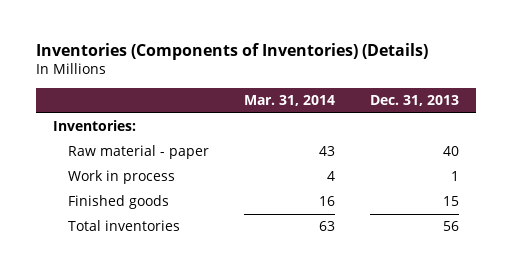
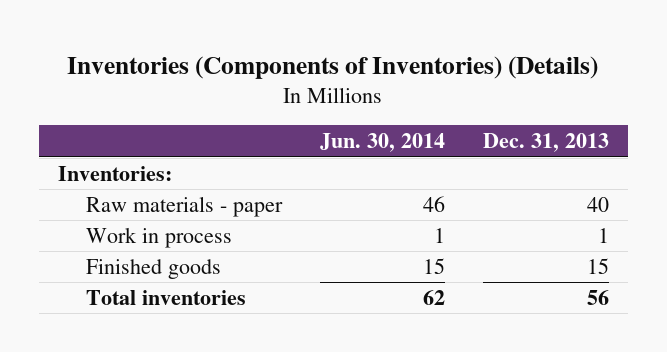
[243,94,335,106] Mar. 31, 2014 -> none
none -> [319,133,445,153] Jun. 30, 2014
[67,145,209,160] Raw material - paper -> [85,195,283,217] Raw materials - paper

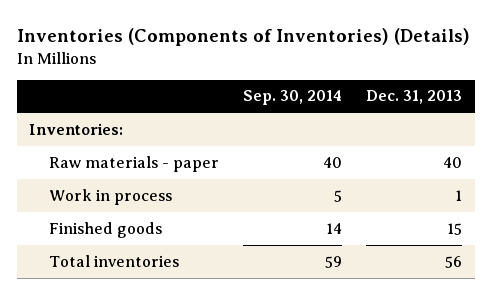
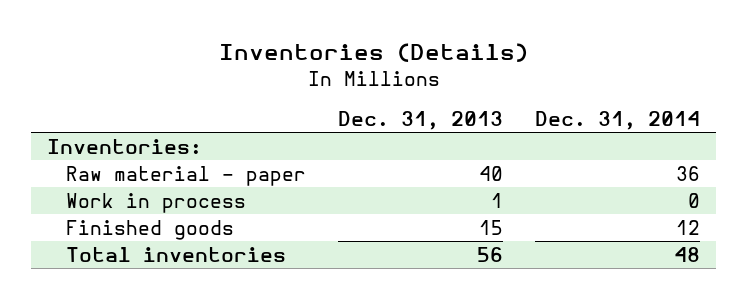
[17,27,471,46] Inventories (Components of Inventories) (Details) -> [218,43,528,63] Inventories (Details)
[243,90,343,106] Sep. 30, 2014 -> none
none -> [535,110,701,130] Dec. 31, 2014
[49,155,220,172] Raw materials - paper -> [66,165,307,186] Raw material - paper

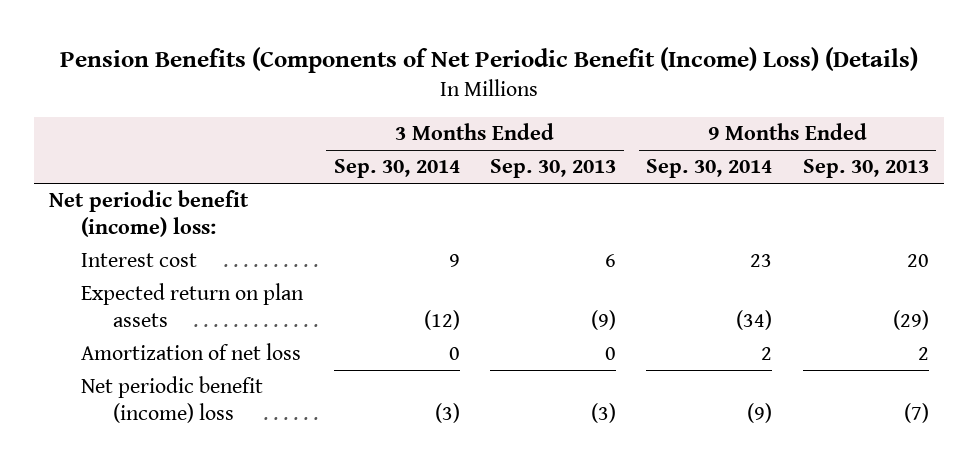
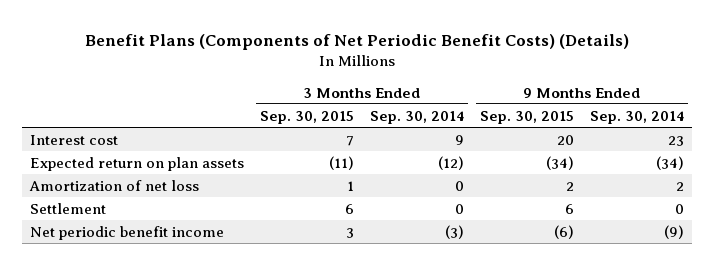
[59,47,918,74] Pension Benefits (Components of Net Periodic Benefit (Income) Loss) (Details) -> [85,33,630,50] Benefit Plans (Components of Net Periodic Benefit Costs) (Details)
[489,159,616,179] Sep. 30, 2013 -> none
[802,159,929,179] Sep. 30, 2013 -> none
none -> [260,110,355,124] Sep. 30, 2015
none -> [479,110,574,124] Sep. 30, 2015
[49,190,250,238] Net periodic benefit (income) loss: -> none
none -> [30,202,107,214] Settlement
[81,376,264,424] Net periodic benefit (income) loss -> [30,225,225,240] Net periodic benefit income

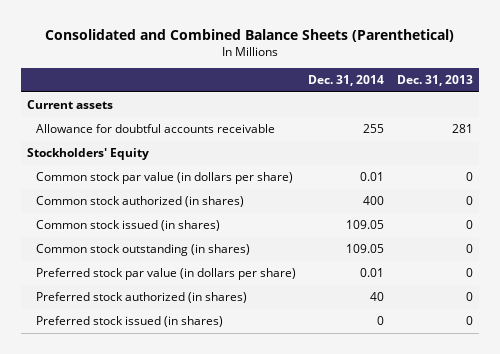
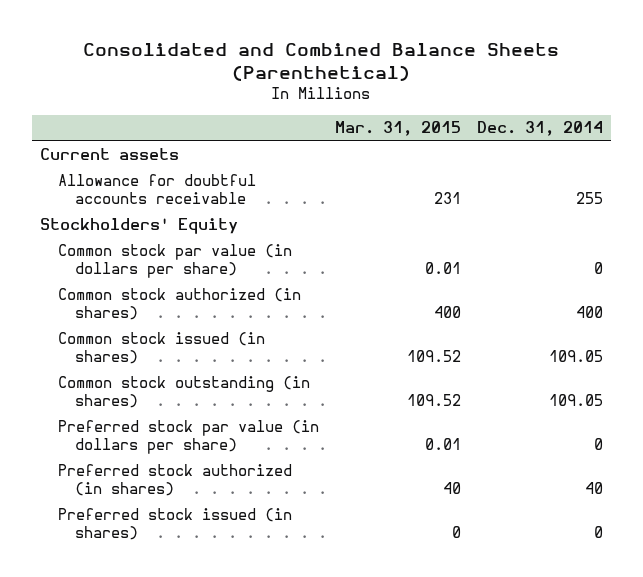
[396,75,473,87] Dec. 31, 2013 -> none
none -> [334,121,461,137] Mar. 31, 2015
[360,172,385,182] 0.01 -> [593,261,603,274] 0
[360,268,385,278] 0.01 -> [593,437,603,450] 0

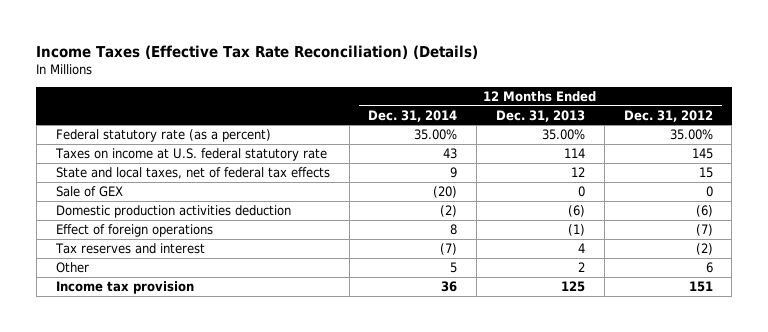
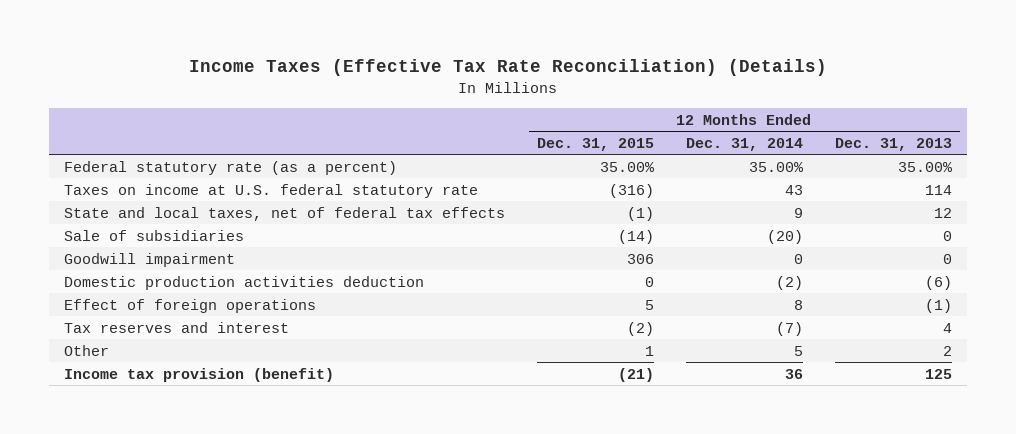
[623,109,713,122] Dec. 31, 2012 -> none
none -> [537,137,655,151] Dec. 31, 2015
[55,186,123,198] Sale of GEX -> [64,229,245,241] Sale of subsidiaries
none -> [64,252,236,267] Goodwill impairment
[55,281,194,295] Income tax provision -> [64,367,335,382] Income tax provision (benefit)

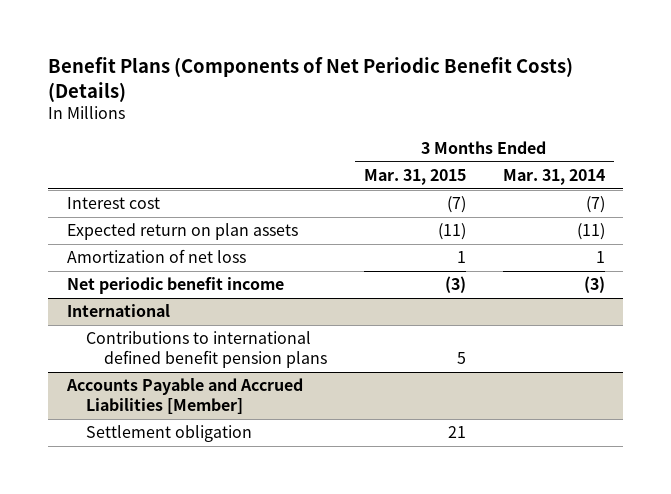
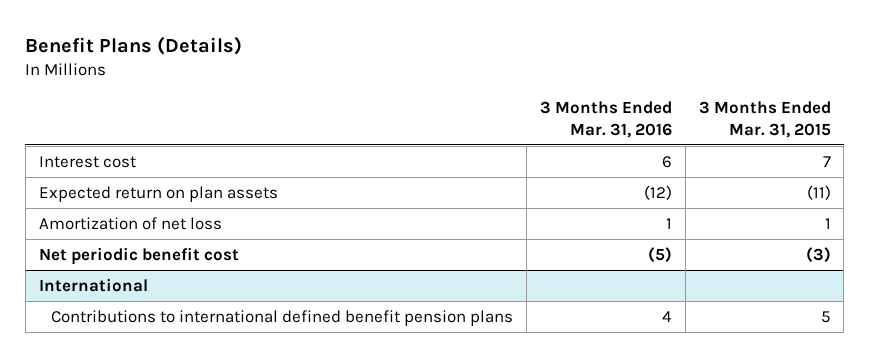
[48,56,574,102] Benefit Plans (Components of Net Periodic Benefit Costs) (Details) -> [25,35,243,55] Benefit Plans (Details)
[502,169,605,186] Mar. 31, 2014 -> none
none -> [539,101,672,138] 3 Months Ended Mar. 31, 2016
[447,196,467,214] (7) -> [822,156,831,168] 7
[66,277,284,295] Net periodic benefit income -> [38,247,239,266] Net periodic benefit cost
[65,378,303,415] Accounts Payable and Accrued Liabilities [Member] -> none
[85,425,252,443] Settlement obligation -> none

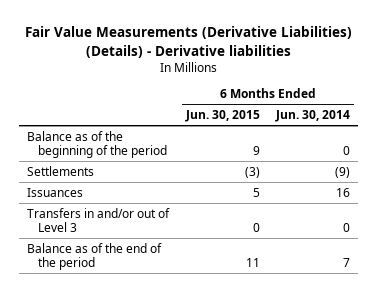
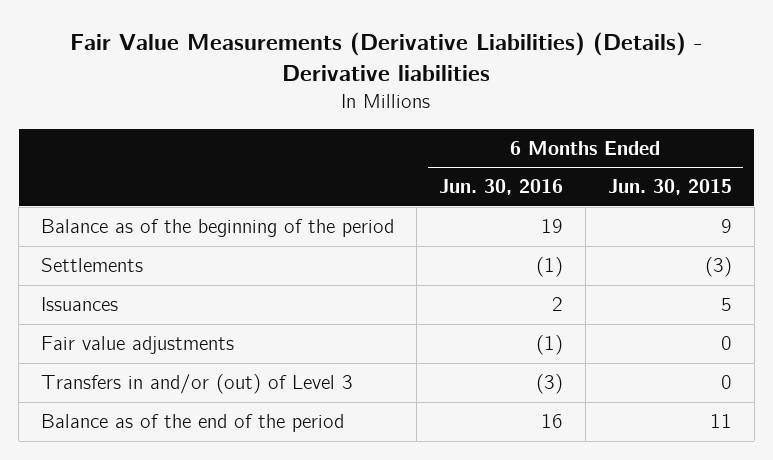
[274,110,350,123] Jun. 30, 2014 -> none
none -> [438,179,563,196] Jun. 30, 2016
none -> [41,336,235,355] Fair value adjustments
[27,207,171,232] Transfers in and/or out of Level 3 -> [41,374,354,395] Transfers in and/or (out) of Level 3

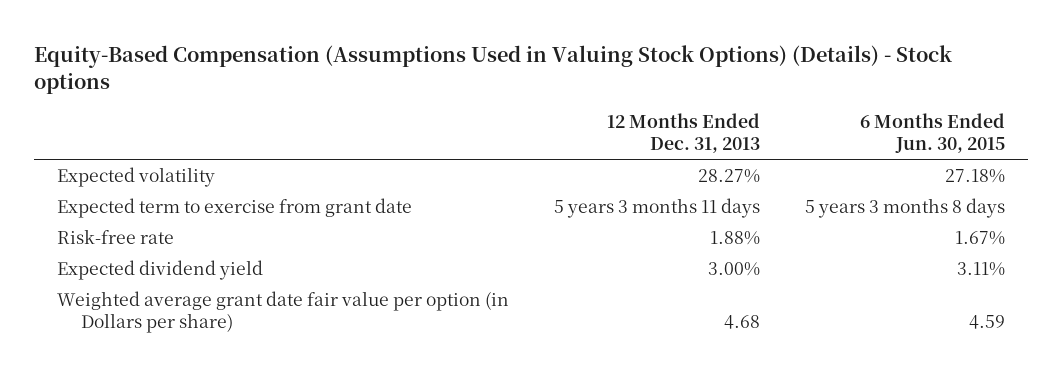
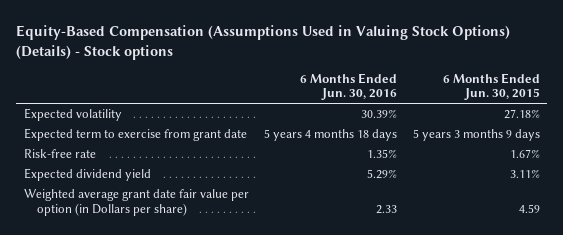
[607,113,761,154] 12 Months Ended Dec. 31, 2013 -> none
none -> [300,72,398,101] 6 Months Ended Jun. 30, 2016
[805,197,1006,218] 5 years 3 months 8 days -> [412,129,540,142] 5 years 3 months 9 days

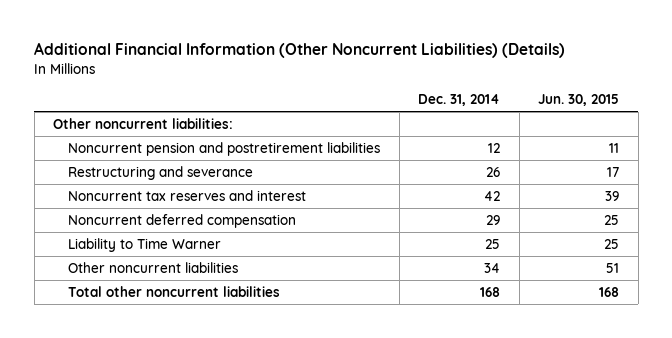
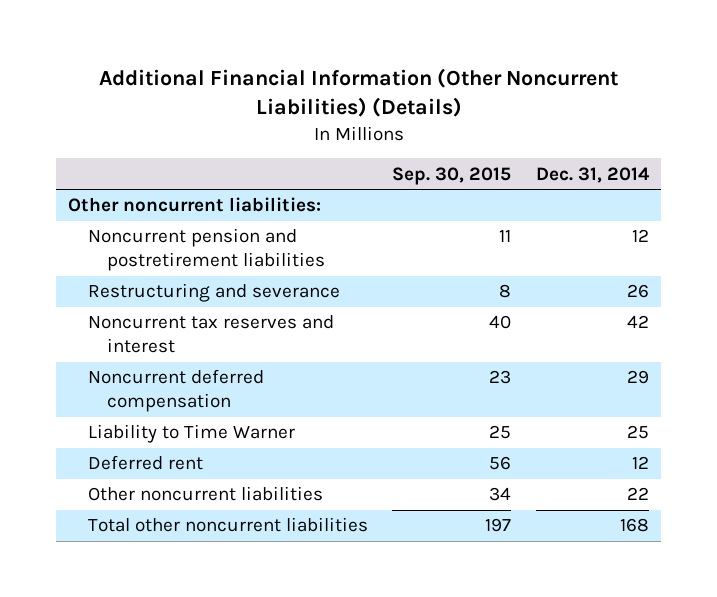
[538,93,620,106] Jun. 30, 2015 -> none
none -> [392,166,512,185] Sep. 30, 2015
none -> [87,455,203,471] Deferred rent
[484,262,501,273] 34 -> [626,487,649,501] 22

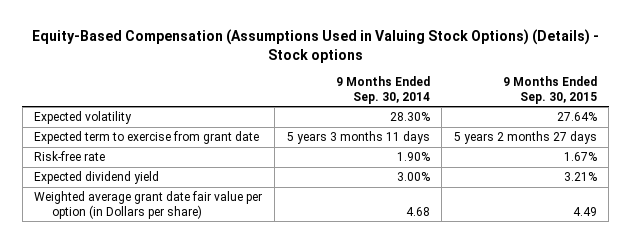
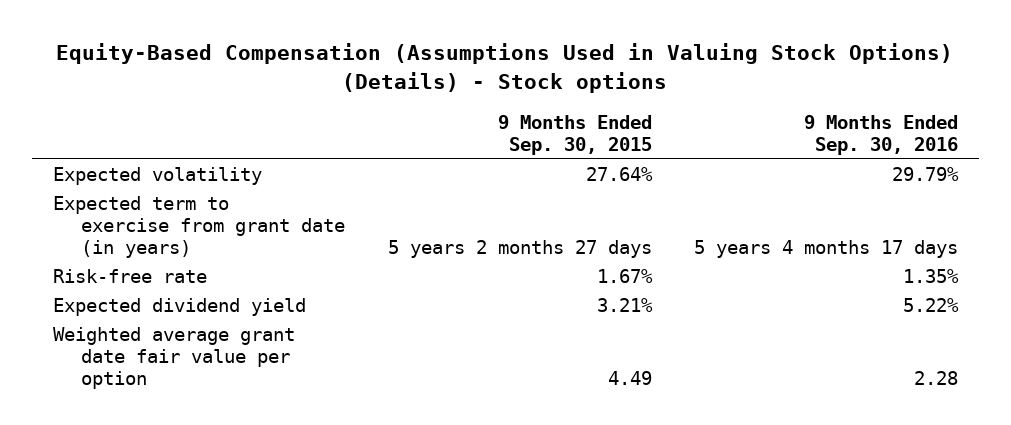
[335,76,430,104] 9 Months Ended Sep. 30, 2014 -> none
none -> [803,114,958,155] 9 Months Ended Sep. 30, 2016
[34,131,260,145] Expected term to exercise from grant date -> [52,196,346,259] Expected term to exercise from grant date (in years)
[34,191,263,219] Weighted average grant date fair value per option (in Dollars per share) -> [52,327,295,390] Weighted average grant date fair value per option

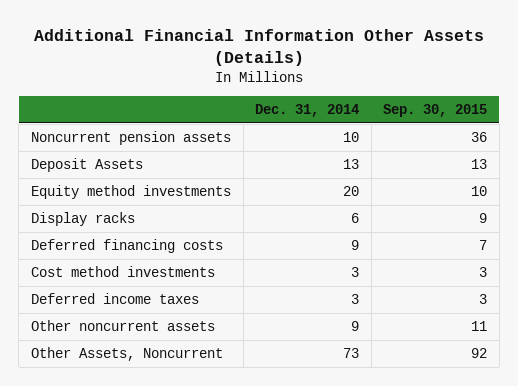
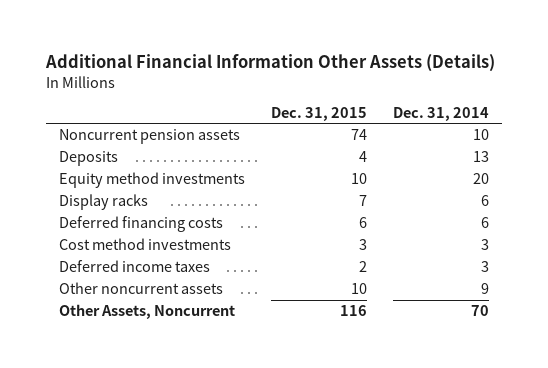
[383,104,488,118] Sep. 30, 2015 -> none
none -> [271,106,368,121] Dec. 31, 2015
[30,157,143,172] Deposit Assets -> [59,151,119,167] Deposits
[351,239,360,250] 9 -> [481,217,490,229] 6
[343,347,360,358] 73 -> [471,305,490,317] 70

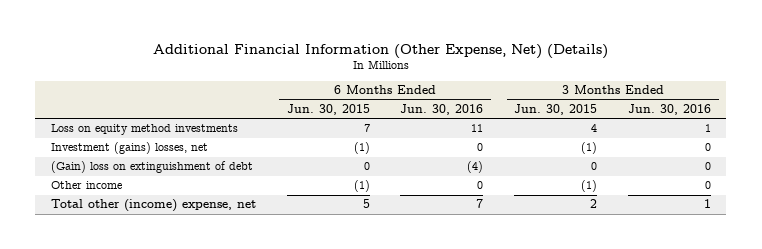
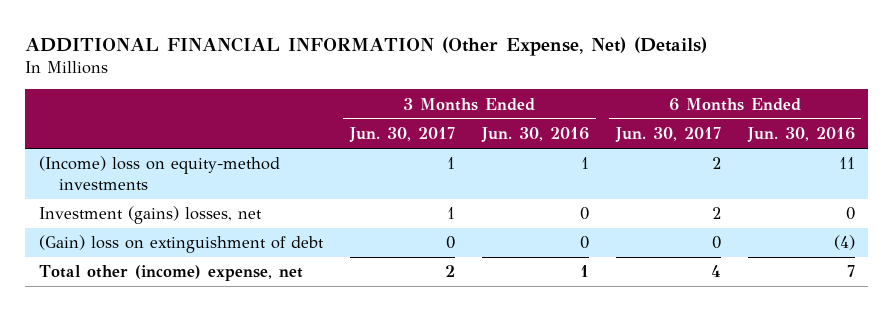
[152,43,608,59] Additional Financial Information (Other Expense, Net) (Details) -> [25,36,708,56] ADDITIONAL FINANCIAL INFORMATION (Other Expense, Net) (Details)
[286,103,370,115] Jun. 30, 2015 -> none
[514,103,598,115] Jun. 30, 2015 -> none
none -> [348,127,455,143] Jun. 30, 2017
none -> [614,127,721,143] Jun. 30, 2017
[50,124,238,136] Loss on equity method investments -> [38,156,280,190] (Income) loss on equity-method investments
[50,181,122,190] Other income -> none

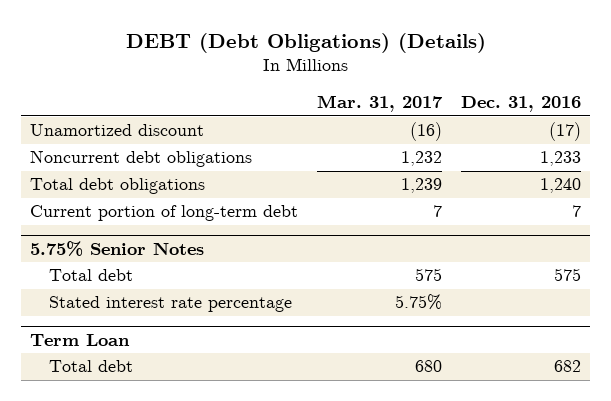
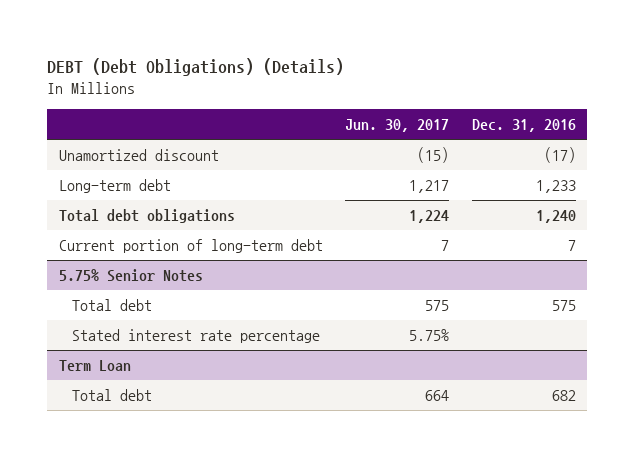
[317,95,444,113] Mar. 31, 2017 -> none
none -> [345,118,450,132] Jun. 30, 2017
[30,150,253,168] Noncurrent debt obligations -> [58,179,171,194] Long-term debt

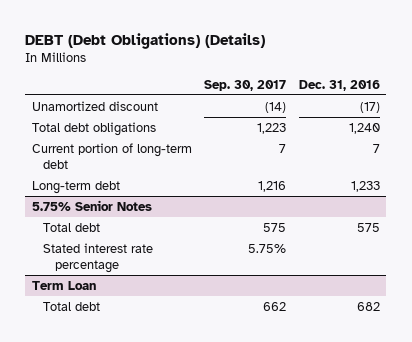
[345,118,450,132] Jun. 30, 2017 -> none
none -> [204,79,287,91] Sep. 30, 2017
[58,179,171,194] Long-term debt -> [31,180,120,194] Long-term debt

